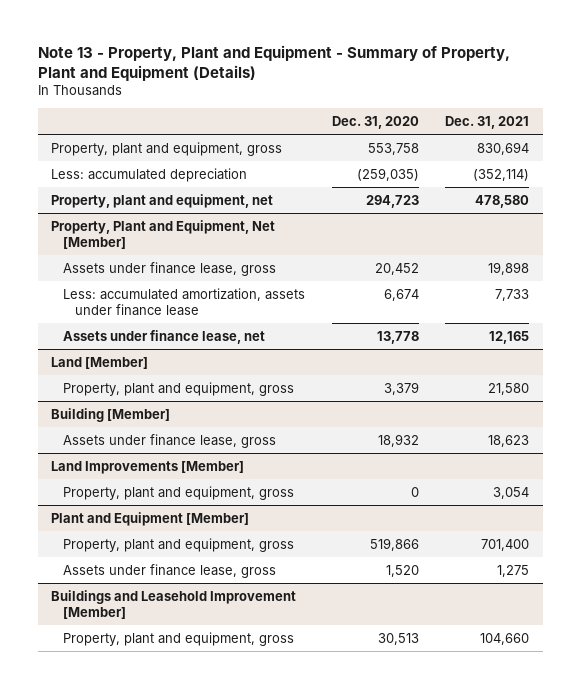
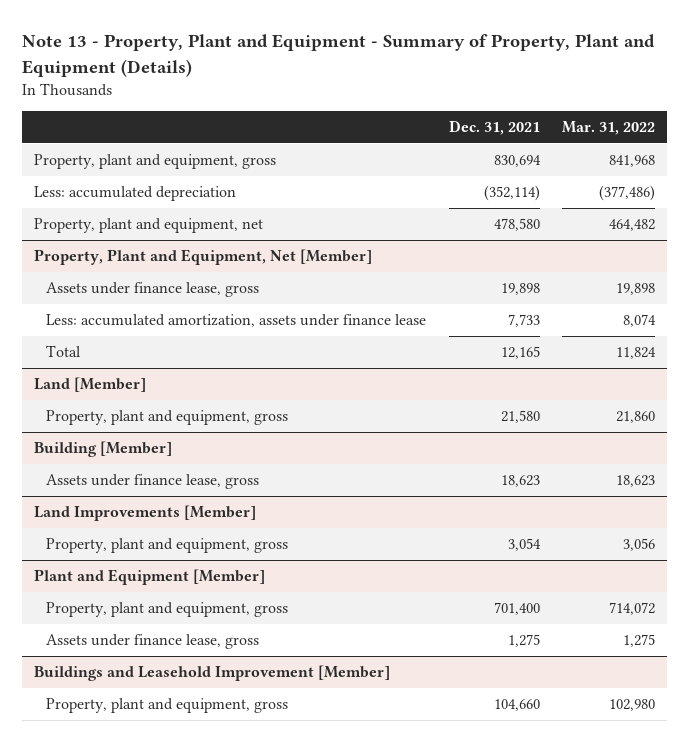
[331,115,419,129] Dec. 31, 2020 -> none
none -> [562,121,656,136] Mar. 31, 2022
[63,329,266,344] Assets under finance lease, net -> [46,345,82,358] Total

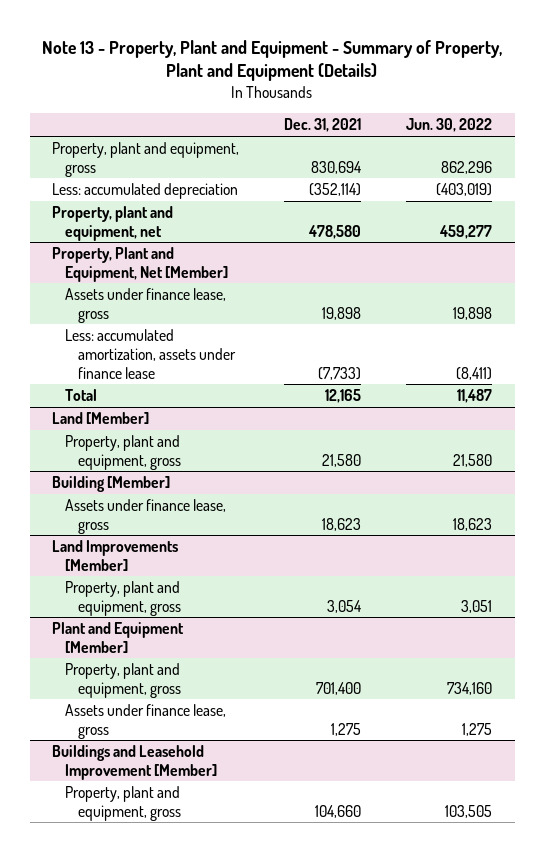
[562,121,656,136] Mar. 31, 2022 -> none
none -> [406,118,493,133] Jun. 30, 2022
[507,314,540,328] 7,733 -> [318,366,362,380] (7,733)

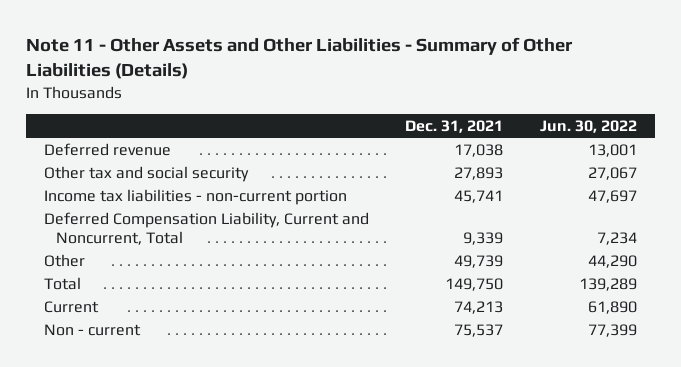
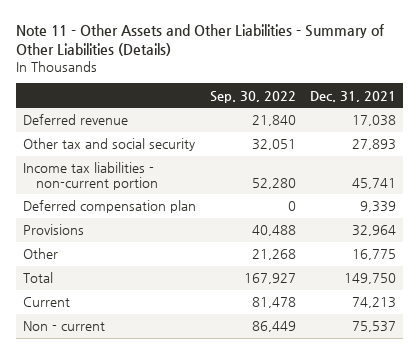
[539,120,637,134] Jun. 30, 2022 -> none
none -> [209,90,296,103] Sep. 30, 2022
[43,211,369,245] Deferred Compensation Liability, Current and Noncurrent, Total -> [23,200,197,214] Deferred compensation plan
none -> [23,224,85,236] Provisions
[454,254,504,268] 49,739 -> [351,249,396,261] 16,775

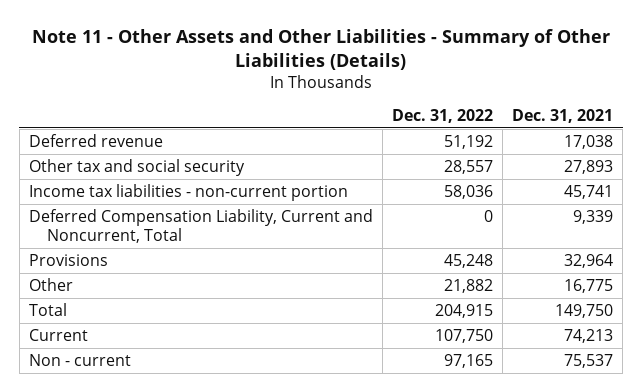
[209,90,296,103] Sep. 30, 2022 -> none
none -> [391,108,493,123] Dec. 31, 2022
[23,200,197,214] Deferred compensation plan -> [28,208,373,244] Deferred Compensation Liability, Current and Noncurrent, Total

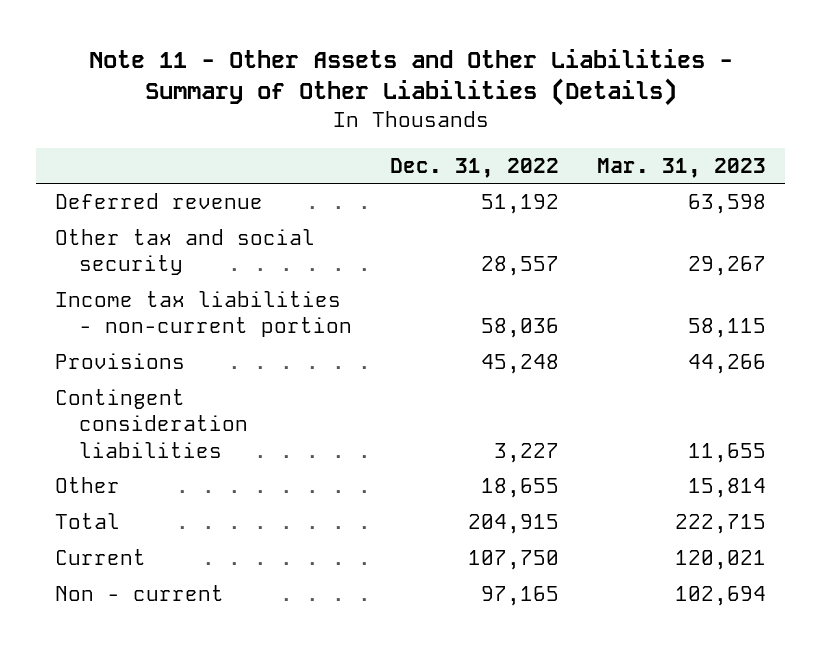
[511,108,613,123] Dec. 31, 2021 -> none
none -> [597,157,767,178] Mar. 31, 2023
[28,208,373,244] Deferred Compensation Liability, Current and Noncurrent, Total -> none
none -> [54,388,249,458] Contingent consideration liabilities
[443,278,493,293] 21,882 -> [481,477,560,498] 18,655

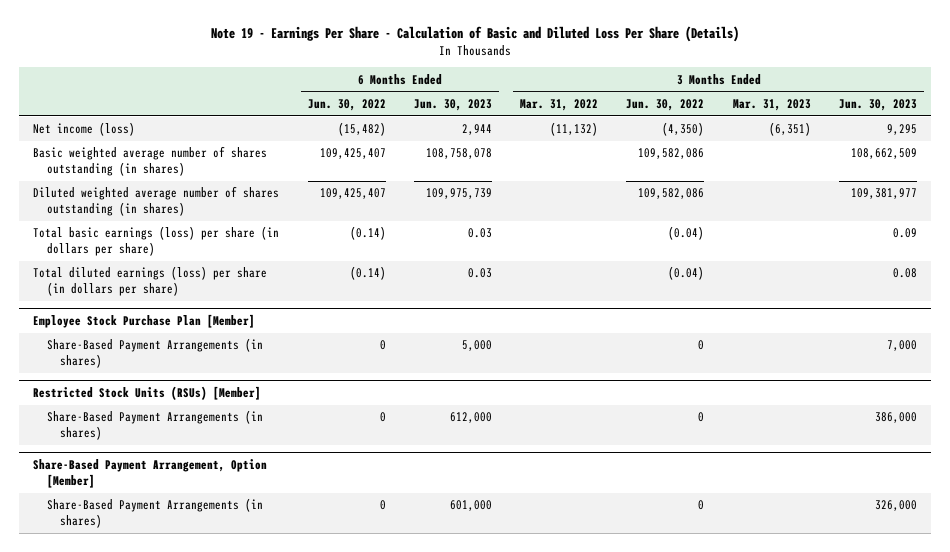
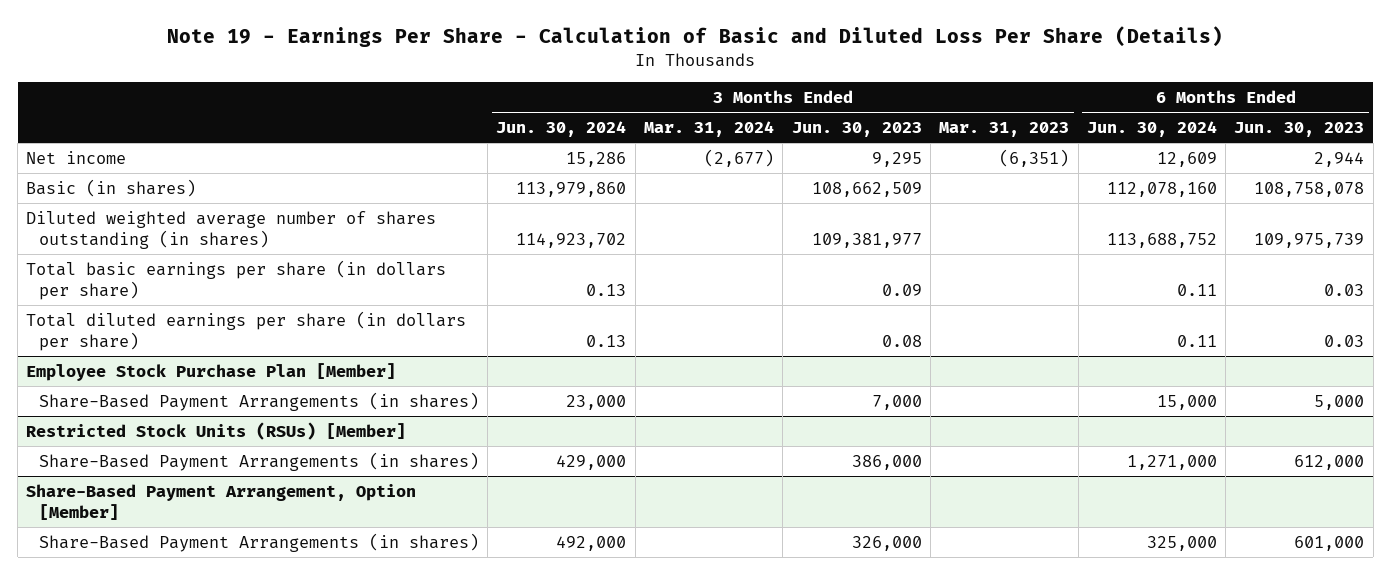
[307,98,386,111] Jun. 30, 2022 -> none
[520,98,599,111] Mar. 31, 2022 -> none
[626,98,705,111] Jun. 30, 2022 -> none
none -> [496,121,627,138] Jun. 30, 2024
none -> [644,121,775,138] Mar. 31, 2024
none -> [1086,121,1217,138] Jun. 30, 2024
[33,122,136,137] Net income (loss) -> [26,150,127,164] Net income
[33,146,268,177] Basic weighted average number of shares outstanding (in shares) -> [26,178,197,197] Basic (in shares)
[33,226,280,257] Total basic earnings (loss) per share (in dollars per share) -> [26,259,447,301] Total basic earnings per share (in dollars per share)
[33,266,268,297] Total diluted earnings (loss) per share (in dollars per share) -> [26,310,467,352] Total diluted earnings per share (in dollars per share)

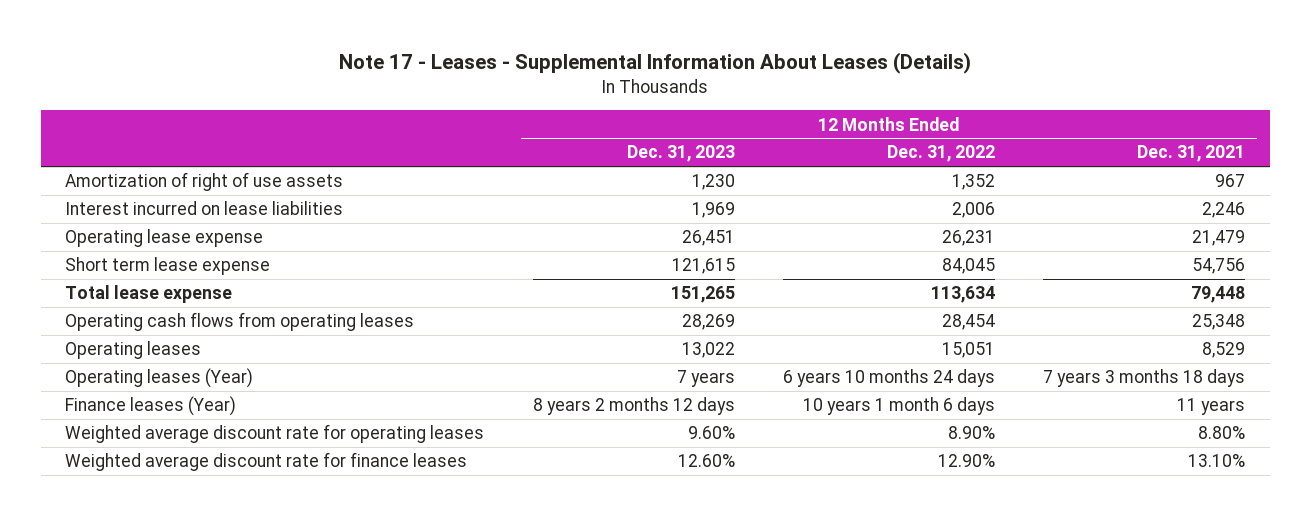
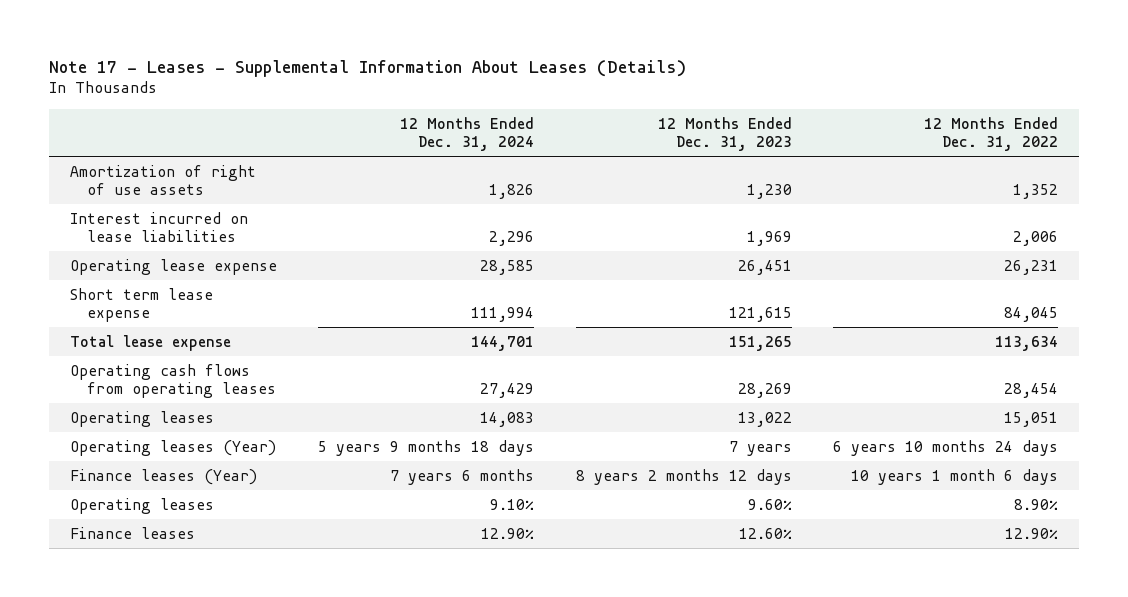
[1137,145,1246,163] Dec. 31, 2021 -> none
none -> [400,116,535,151] 12 Months Ended Dec. 31, 2024
[65,424,485,444] Weighted average discount rate for operating leases -> [69,497,214,514] Operating leases
[65,452,468,472] Weighted average discount rate for finance leases -> [69,526,195,539] Finance leases

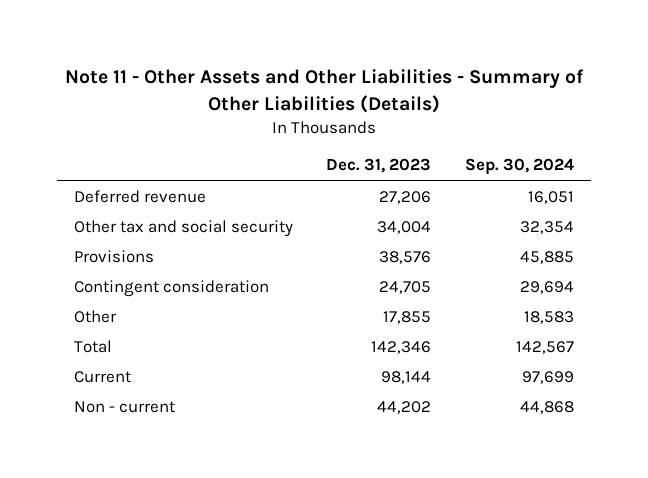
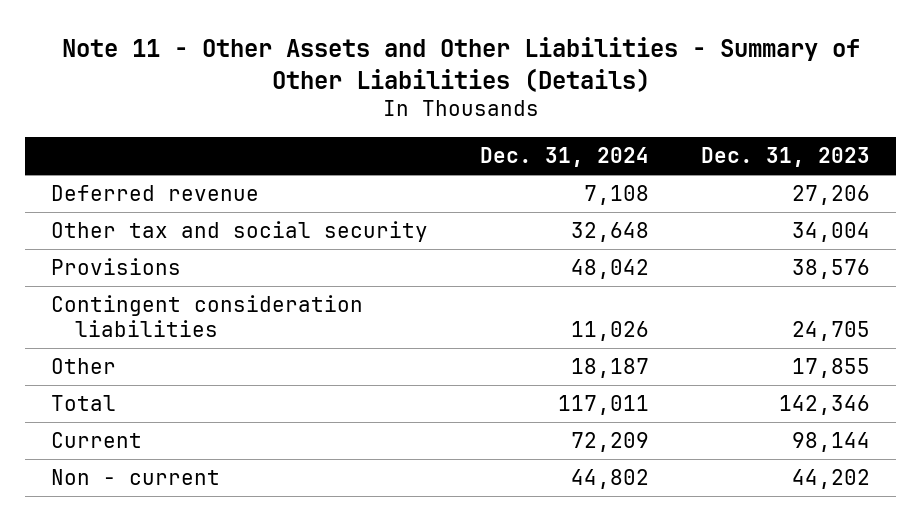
[465,158,575,176] Sep. 30, 2024 -> none
none -> [480,147,650,168] Dec. 31, 2024
[73,279,269,297] Contingent consideration -> [51,295,364,338] Contingent consideration liabilities

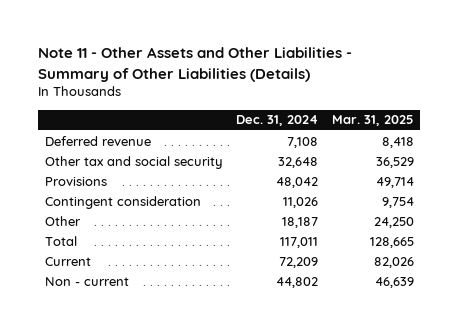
[701,147,871,168] Dec. 31, 2023 -> none
none -> [331,115,414,127] Mar. 31, 2025
[51,295,364,338] Contingent consideration liabilities -> [44,195,201,209] Contingent consideration

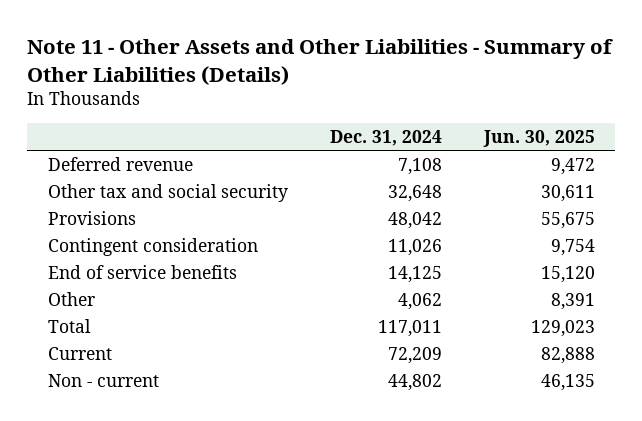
[331,115,414,127] Mar. 31, 2025 -> none
none -> [482,129,595,147] Jun. 30, 2025
none -> [47,264,237,279] End of service benefits
[282,216,319,228] 18,187 -> [397,292,442,310] 4,062

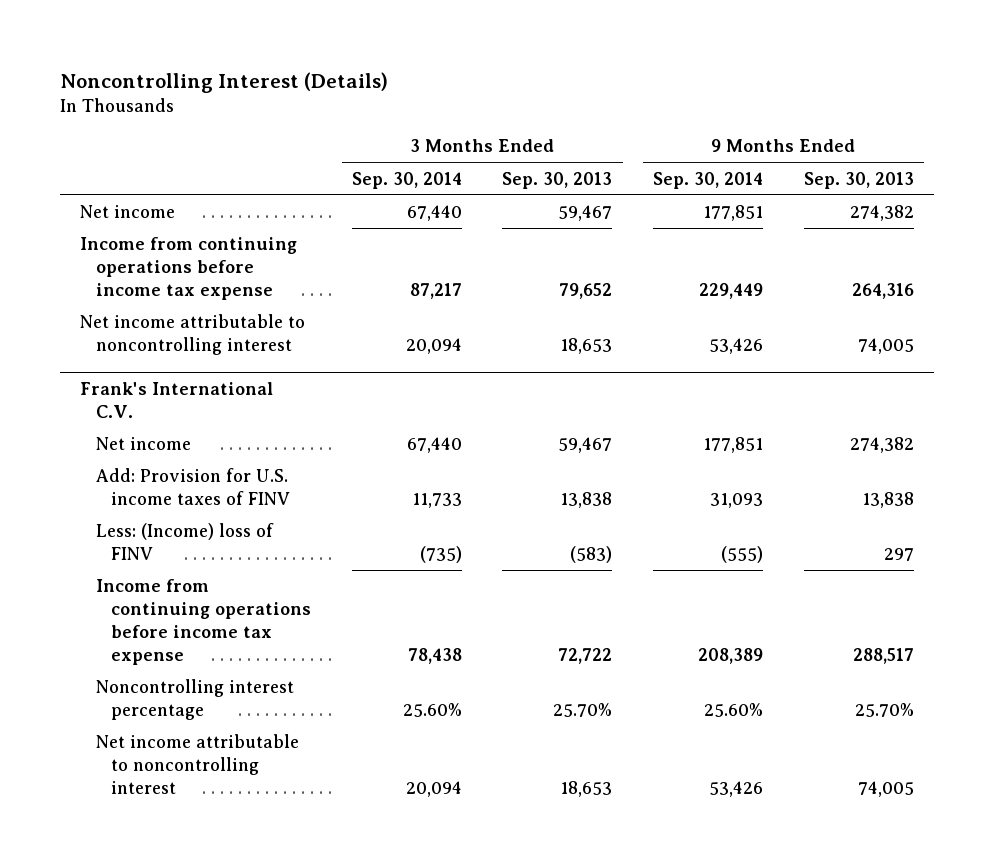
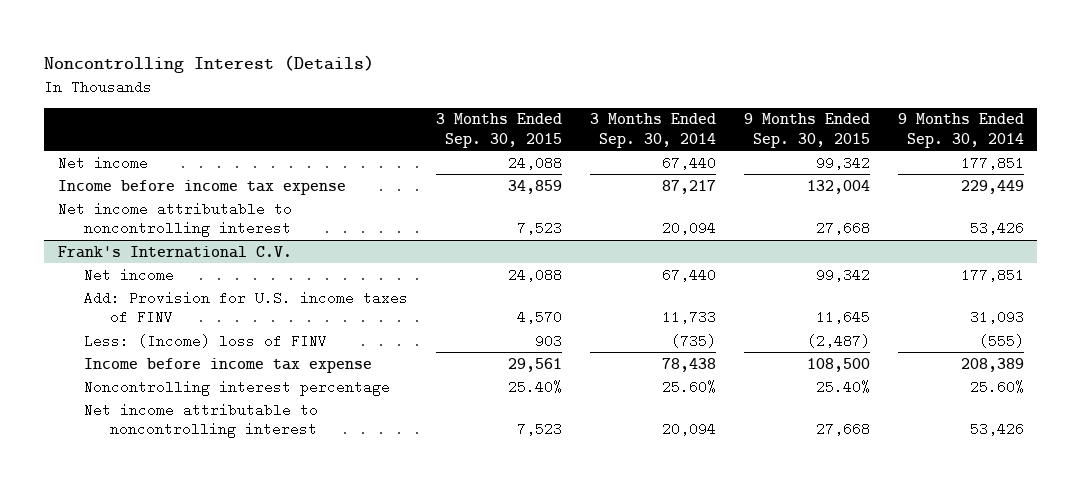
[502,171,613,189] Sep. 30, 2013 -> none
[803,171,914,189] Sep. 30, 2013 -> none
none -> [435,113,562,148] 3 Months Ended Sep. 30, 2015
none -> [743,113,870,148] 9 Months Ended Sep. 30, 2015
[79,237,297,301] Income from continuing operations before income tax expense -> [58,179,347,195] Income before income tax expense
[95,579,312,666] Income from continuing operations before income tax expense -> [84,357,373,373] Income before income tax expense

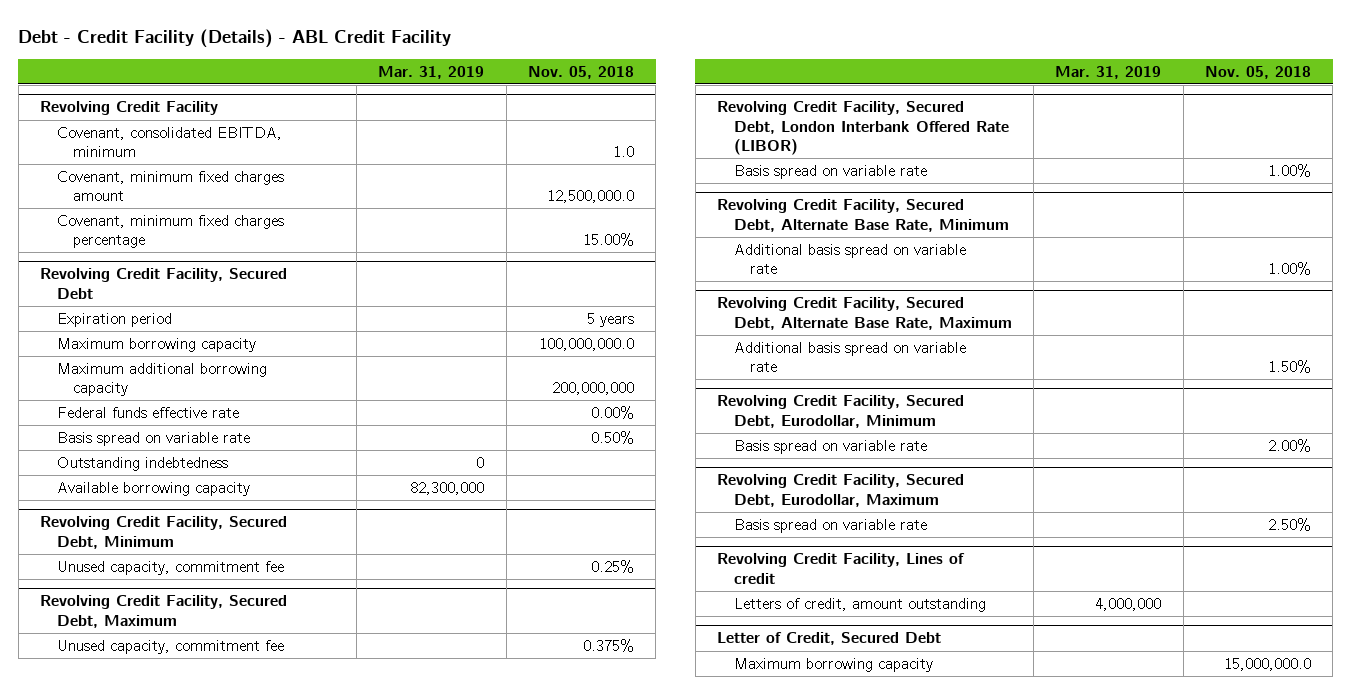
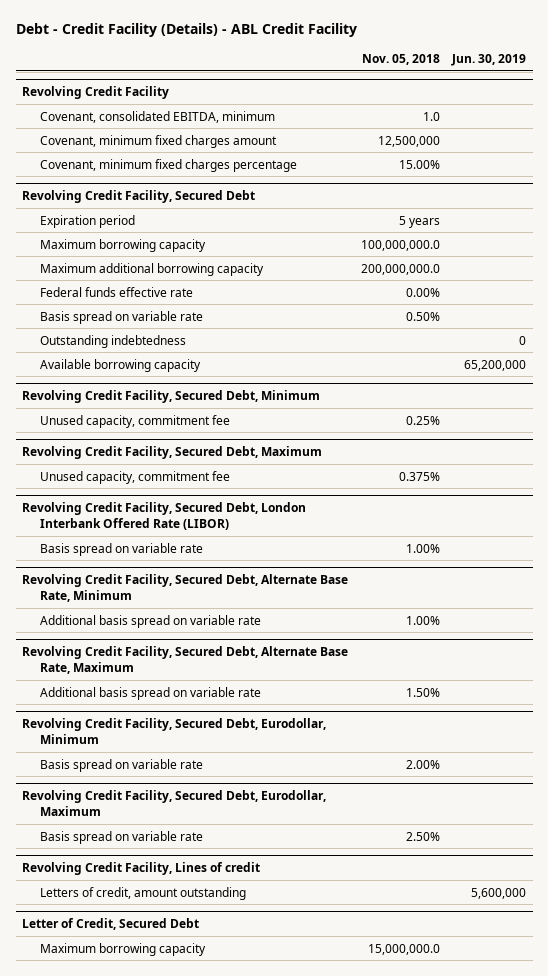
[378,65,485,79] Mar. 31, 2019 -> none
none -> [451,53,527,66] Jun. 30, 2019
[547,190,635,204] 12,500,000.0 -> [377,135,440,147] 12,500,000
[552,382,635,396] 200,000,000 -> [360,263,440,275] 200,000,000.0

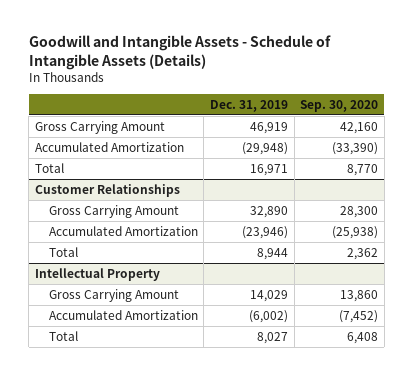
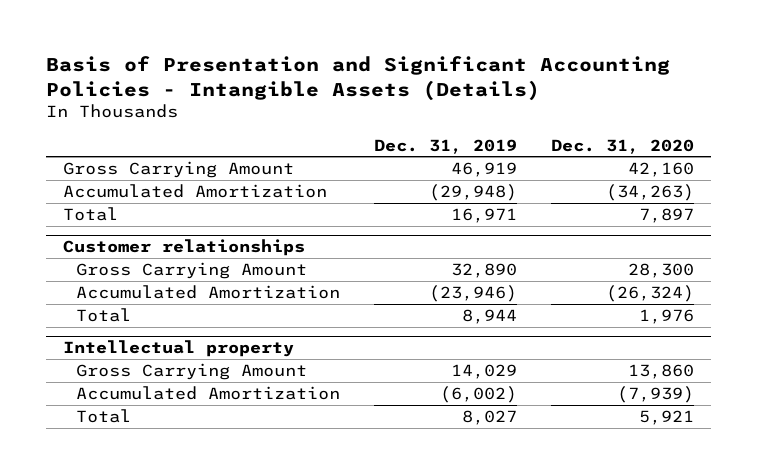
[28,35,331,70] Goodwill and Intangible Assets - Schedule of Intangible Assets (Details) -> [45,55,670,101] Basis of Presentation and Significant Accounting Policies - Intangible Assets (Details)
[300,99,379,112] Sep. 30, 2020 -> none
none -> [551,138,695,154] Dec. 31, 2020
[34,183,180,197] Customer Relationships -> [62,239,305,257] Customer relationships
[34,267,160,281] Intellectual Property -> [62,340,294,358] Intellectual property

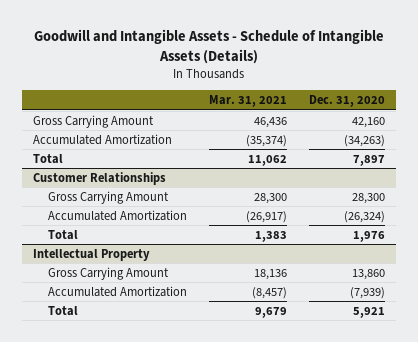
[45,55,670,101] Basis of Presentation and Significant Accounting Policies - Intangible Assets (Details) -> [34,29,385,64] Goodwill and Intangible Assets - Schedule of Intangible Assets (Details)
[373,138,517,154] Dec. 31, 2019 -> none
none -> [209,95,288,108] Mar. 31, 2021
[62,239,305,257] Customer relationships -> [32,171,166,185] Customer Relationships
[62,340,294,358] Intellectual property -> [32,248,150,261] Intellectual Property

